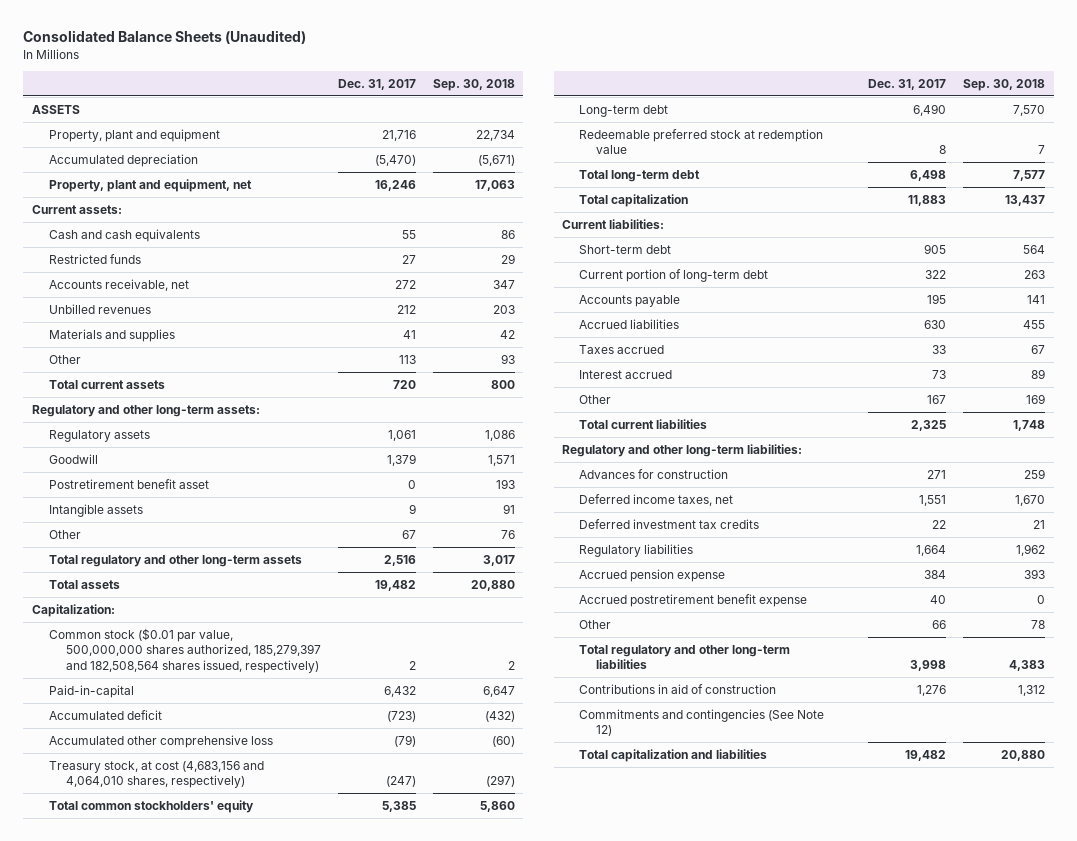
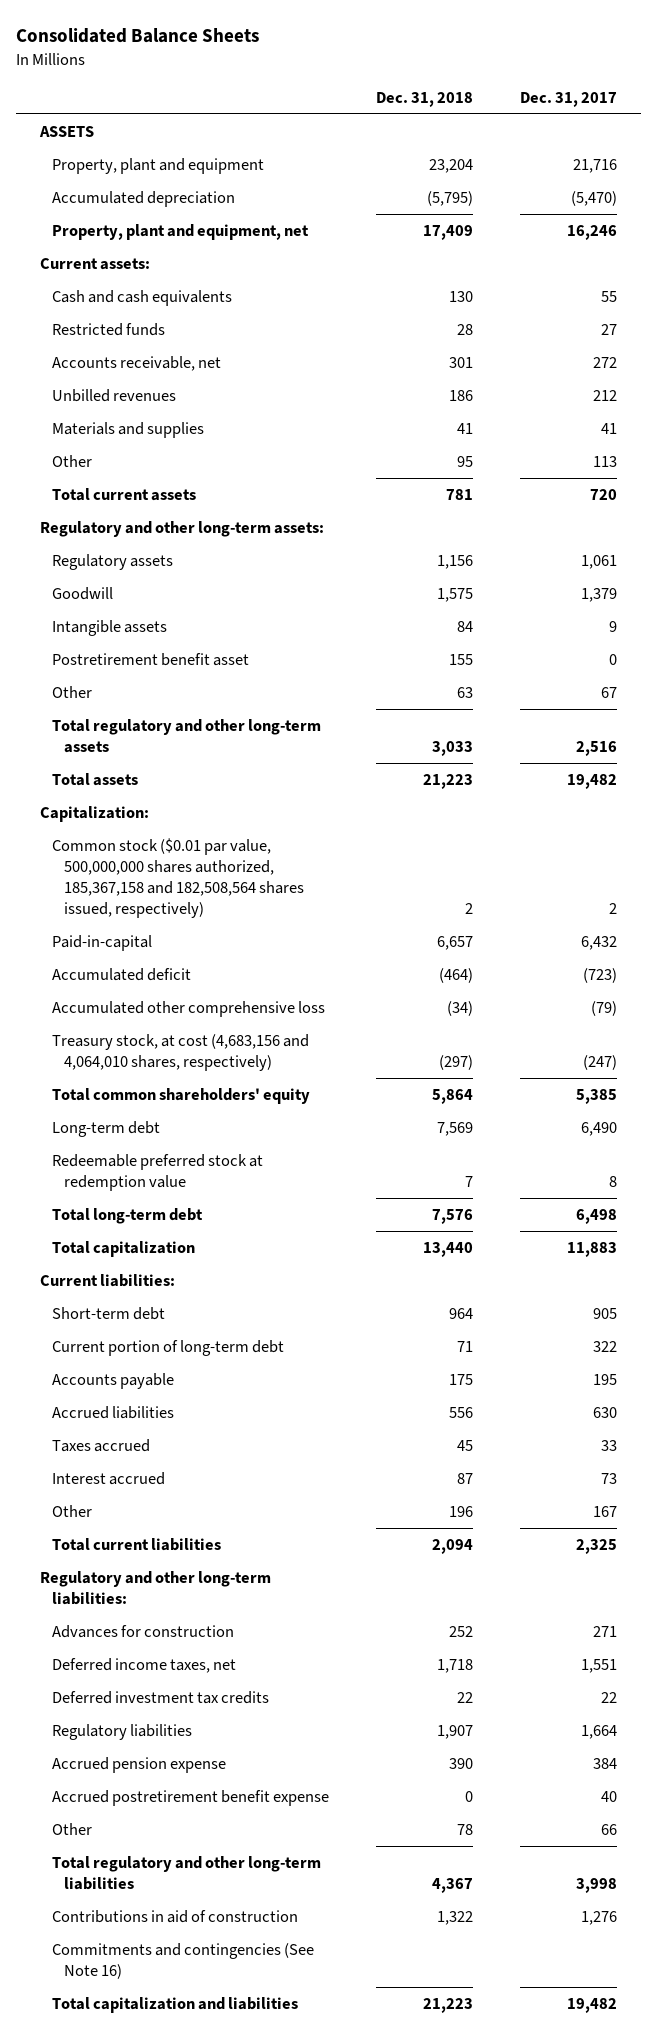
[23,30,307,45] Consolidated Balance Sheets (Unaudited) -> [16,28,260,44] Consolidated Balance Sheets
[432,78,515,91] Sep. 30, 2018 -> none
none -> [375,92,473,108] Dec. 31, 2018
[48,478,209,489] Postretirement benefit asset -> [51,652,249,666] Postretirement benefit asset
[48,627,321,673] Common stock ($0.01 par value, 500,000,000 shares authorized, 185,279,397 and 182,508,564 shares issued, respectively) -> [51,837,305,918] Common stock ($0.01 par value, 500,000,000 shares authorized, 185,367,158 and 182,508,564 shares issued, respectively)
[48,799,254,813] Total common stockholders' equity -> [51,1087,310,1104] Total common shareholders' equity
[579,708,825,737] Commitments and contingencies (See Note 12) -> [51,1942,314,1979] Commitments and contingencies (See Note 16)

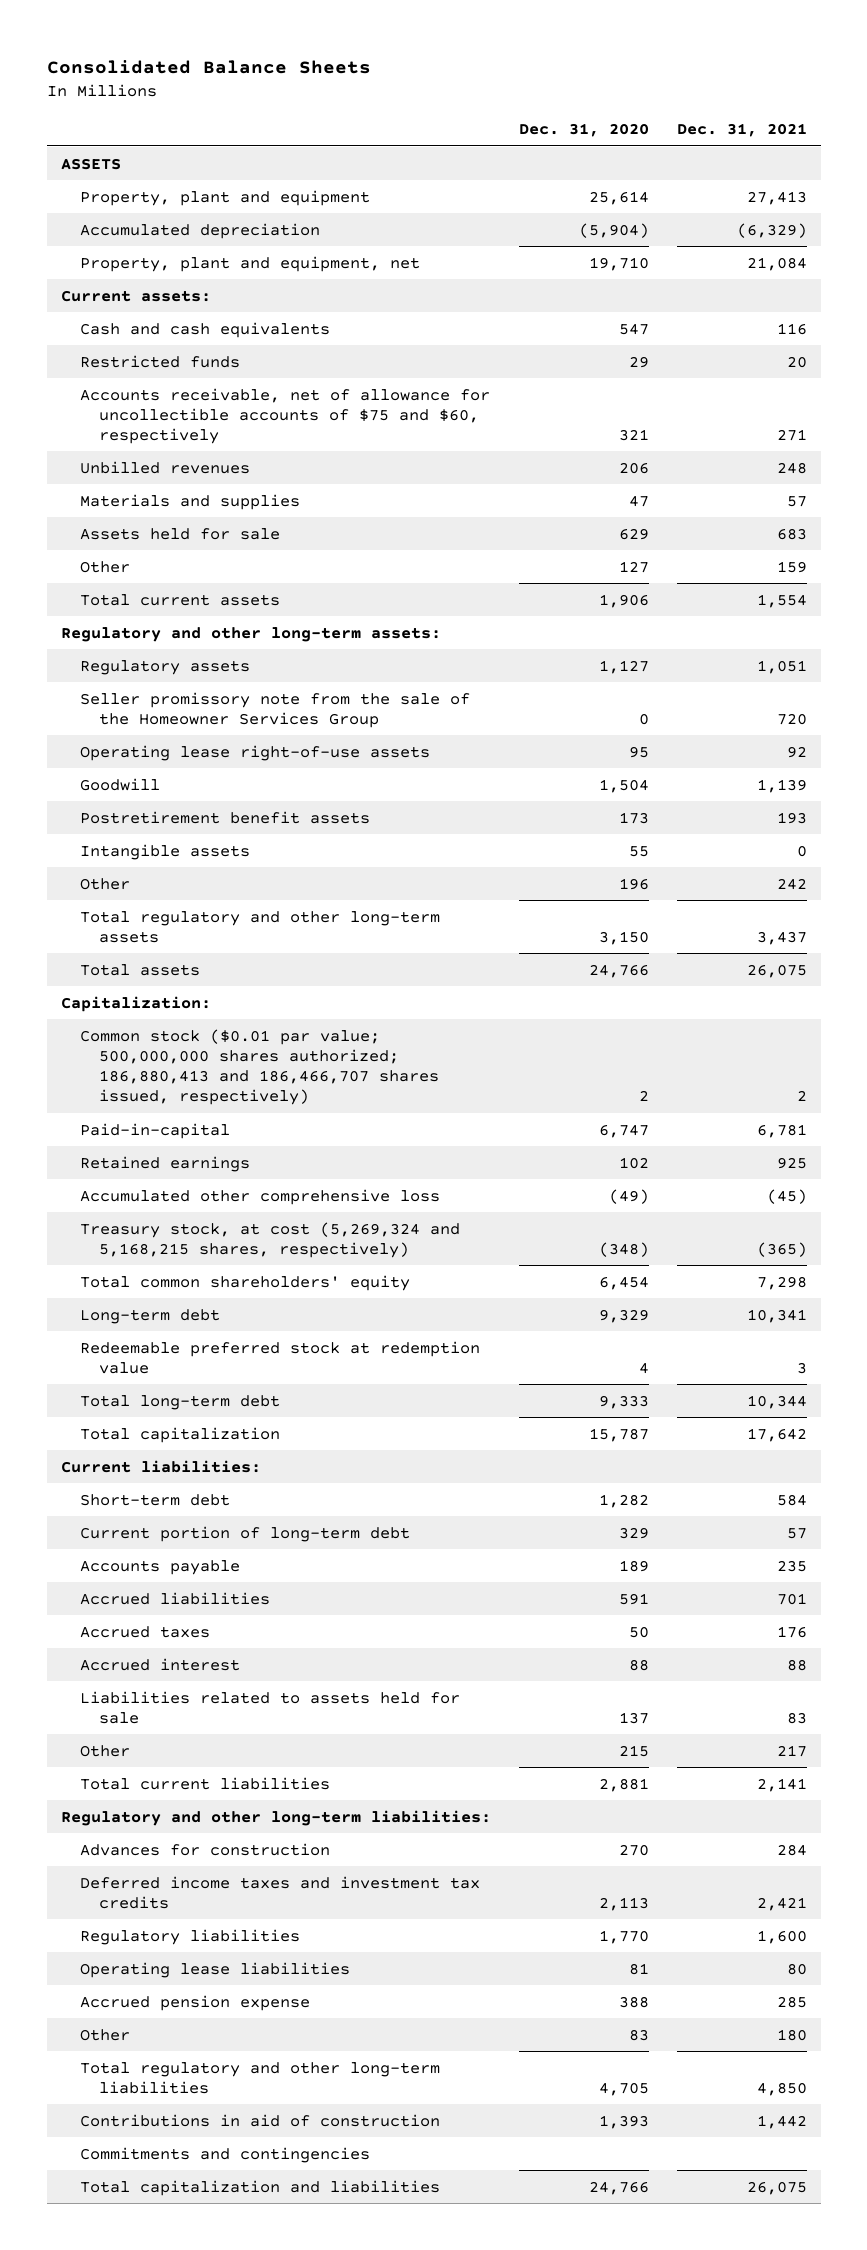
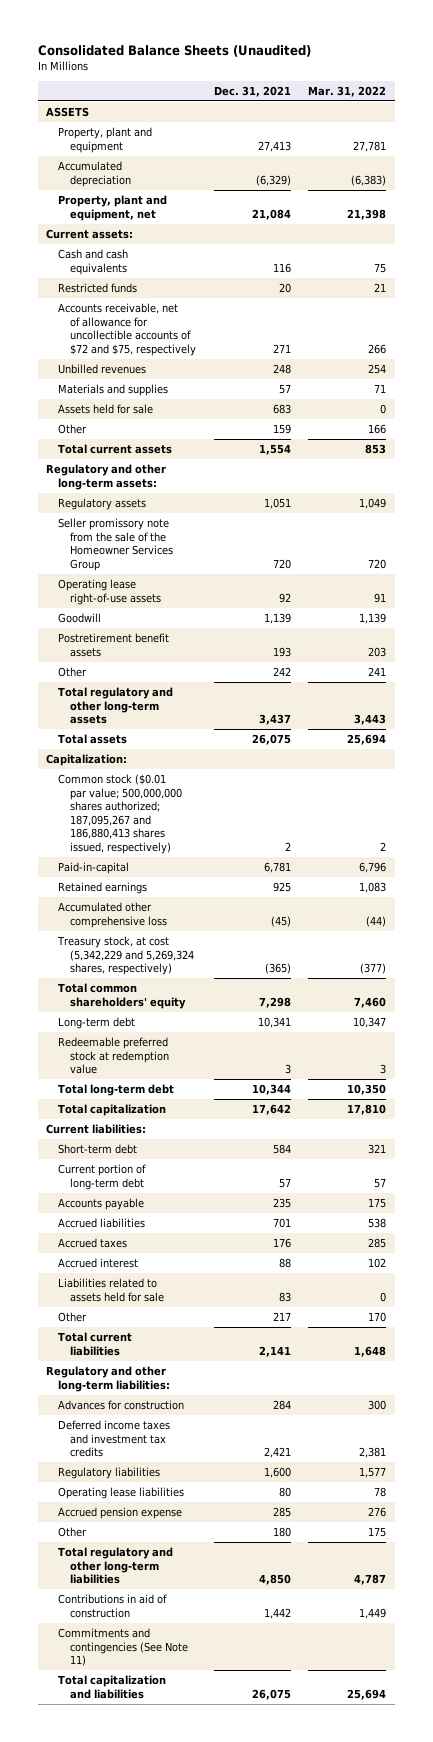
[46,59,371,74] Consolidated Balance Sheets -> [37,44,311,57] Consolidated Balance Sheets (Unaudited)
[518,123,649,138] Dec. 31, 2020 -> none
none -> [308,85,387,97] Mar. 31, 2022
[79,387,490,444] Accounts receivable, net of allowance for uncollectible accounts of $75 and $60, respectively -> [58,303,196,356] Accounts receivable, net of allowance for uncollectible accounts of $72 and $75, respectively
[79,843,250,860] Intangible assets -> none
[79,1028,440,1105] Common stock ($0.01 par value; 500,000,000 shares authorized; 186,880,413 and 186,466,707 shares issued, respectively) -> [58,774,182,854] Common stock ($0.01 par value; 500,000,000 shares authorized; 187,095,267 and 186,880,413 shares issued, respectively)
[79,1221,460,1258] Treasury stock, at cost (5,269,324 and 5,168,215 shares, respectively) -> [57,936,194,976] Treasury stock, at cost (5,342,229 and 5,269,324 shares, respectively)
[79,2146,370,2163] Commitments and contingencies -> [58,1628,188,1667] Commitments and contingencies (See Note 11)

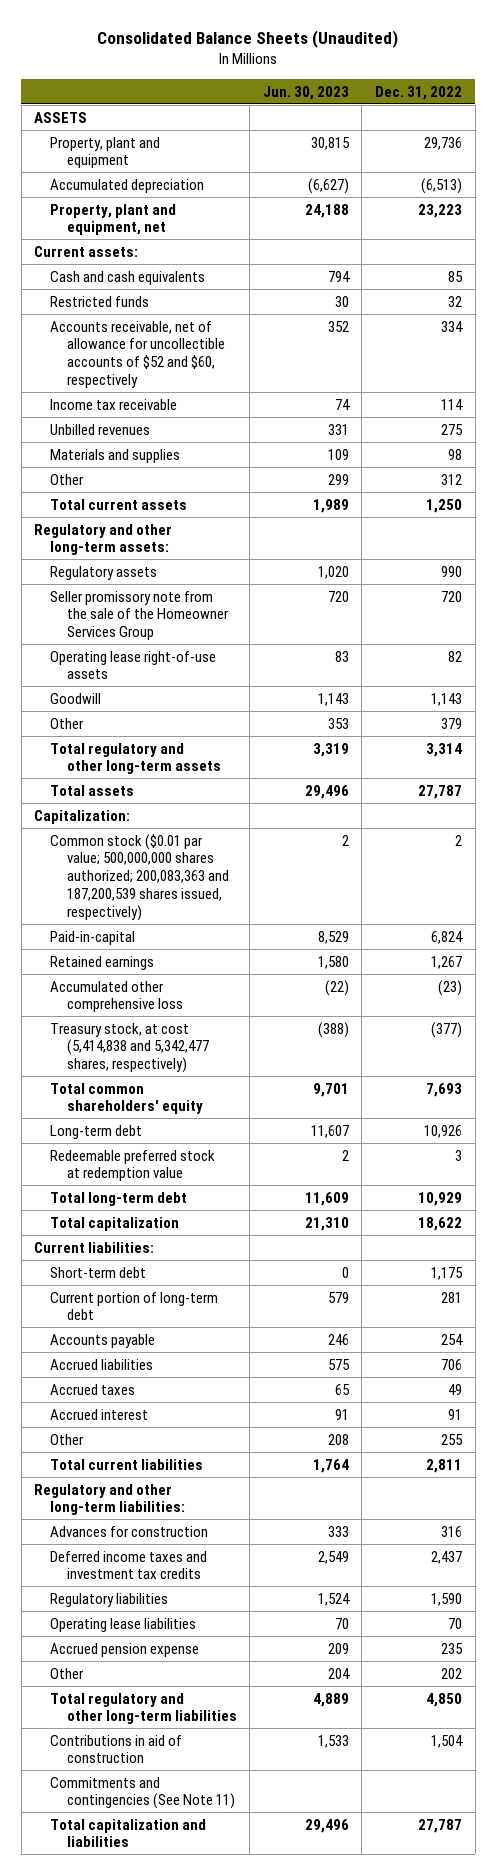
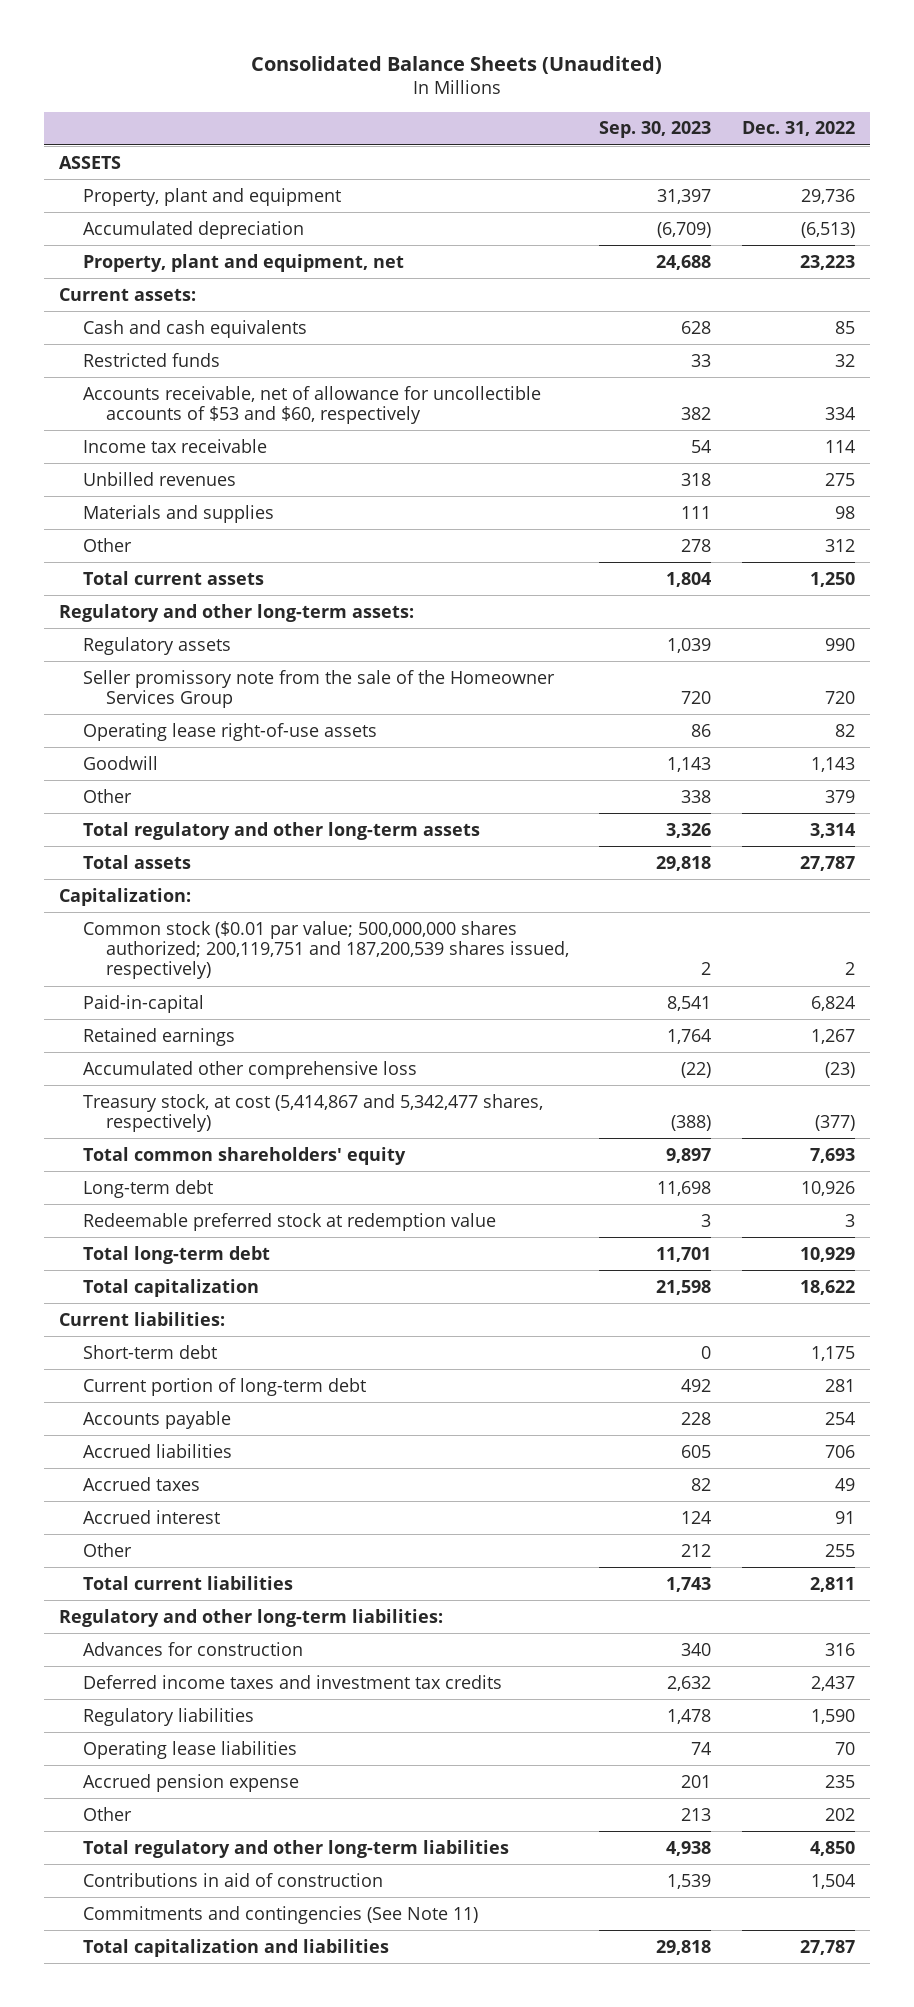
[262,85,349,100] Jun. 30, 2023 -> none
none -> [599,121,712,139] Sep. 30, 2023
[50,320,225,388] Accounts receivable, net of allowance for uncollectible accounts of $52 and $60, respectively -> [82,385,541,425] Accounts receivable, net of allowance for uncollectible accounts of $53 and $60, respectively
[50,833,229,921] Common stock ($0.01 par value; 500,000,000 shares authorized; 200,083,363 and 187,200,539 shares issued, respectively) -> [82,920,569,980] Common stock ($0.01 par value; 500,000,000 shares authorized; 200,119,751 and 187,200,539 shares issued, respectively)
[50,1022,209,1074] Treasury stock, at cost (5,414,838 and 5,342,477 shares, respectively) -> [82,1093,543,1133] Treasury stock, at cost (5,414,867 and 5,342,477 shares, respectively)

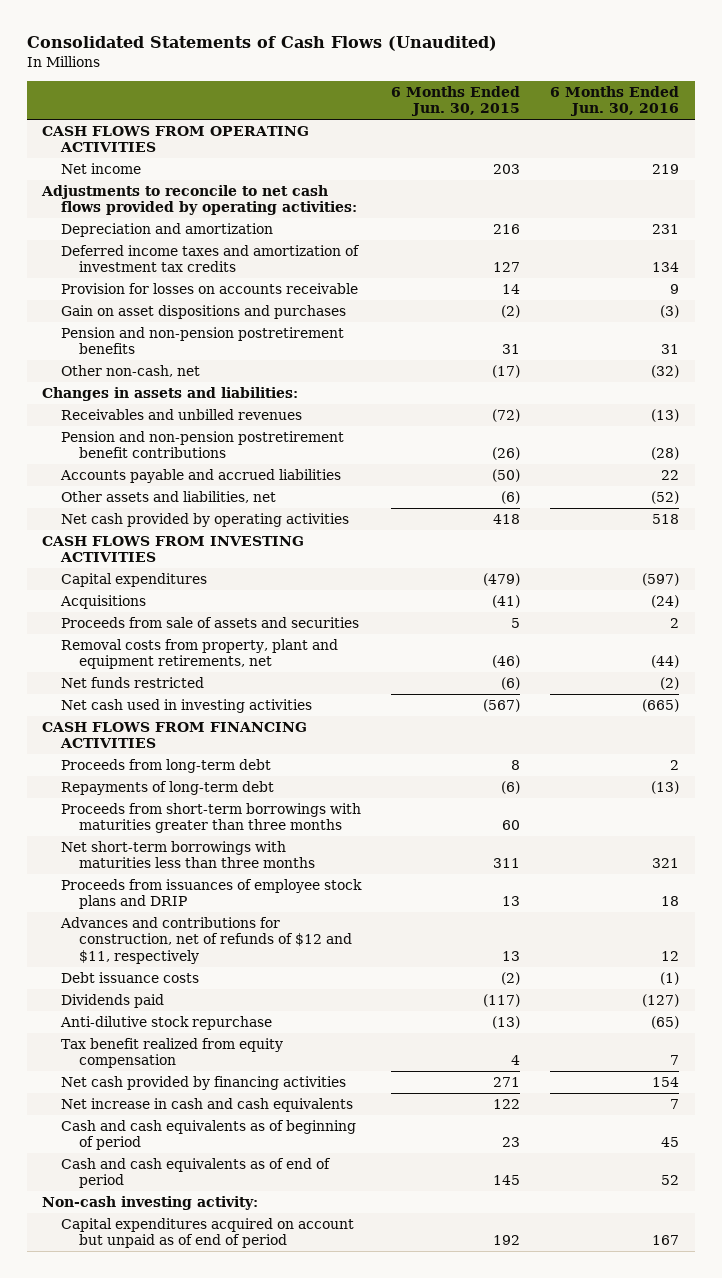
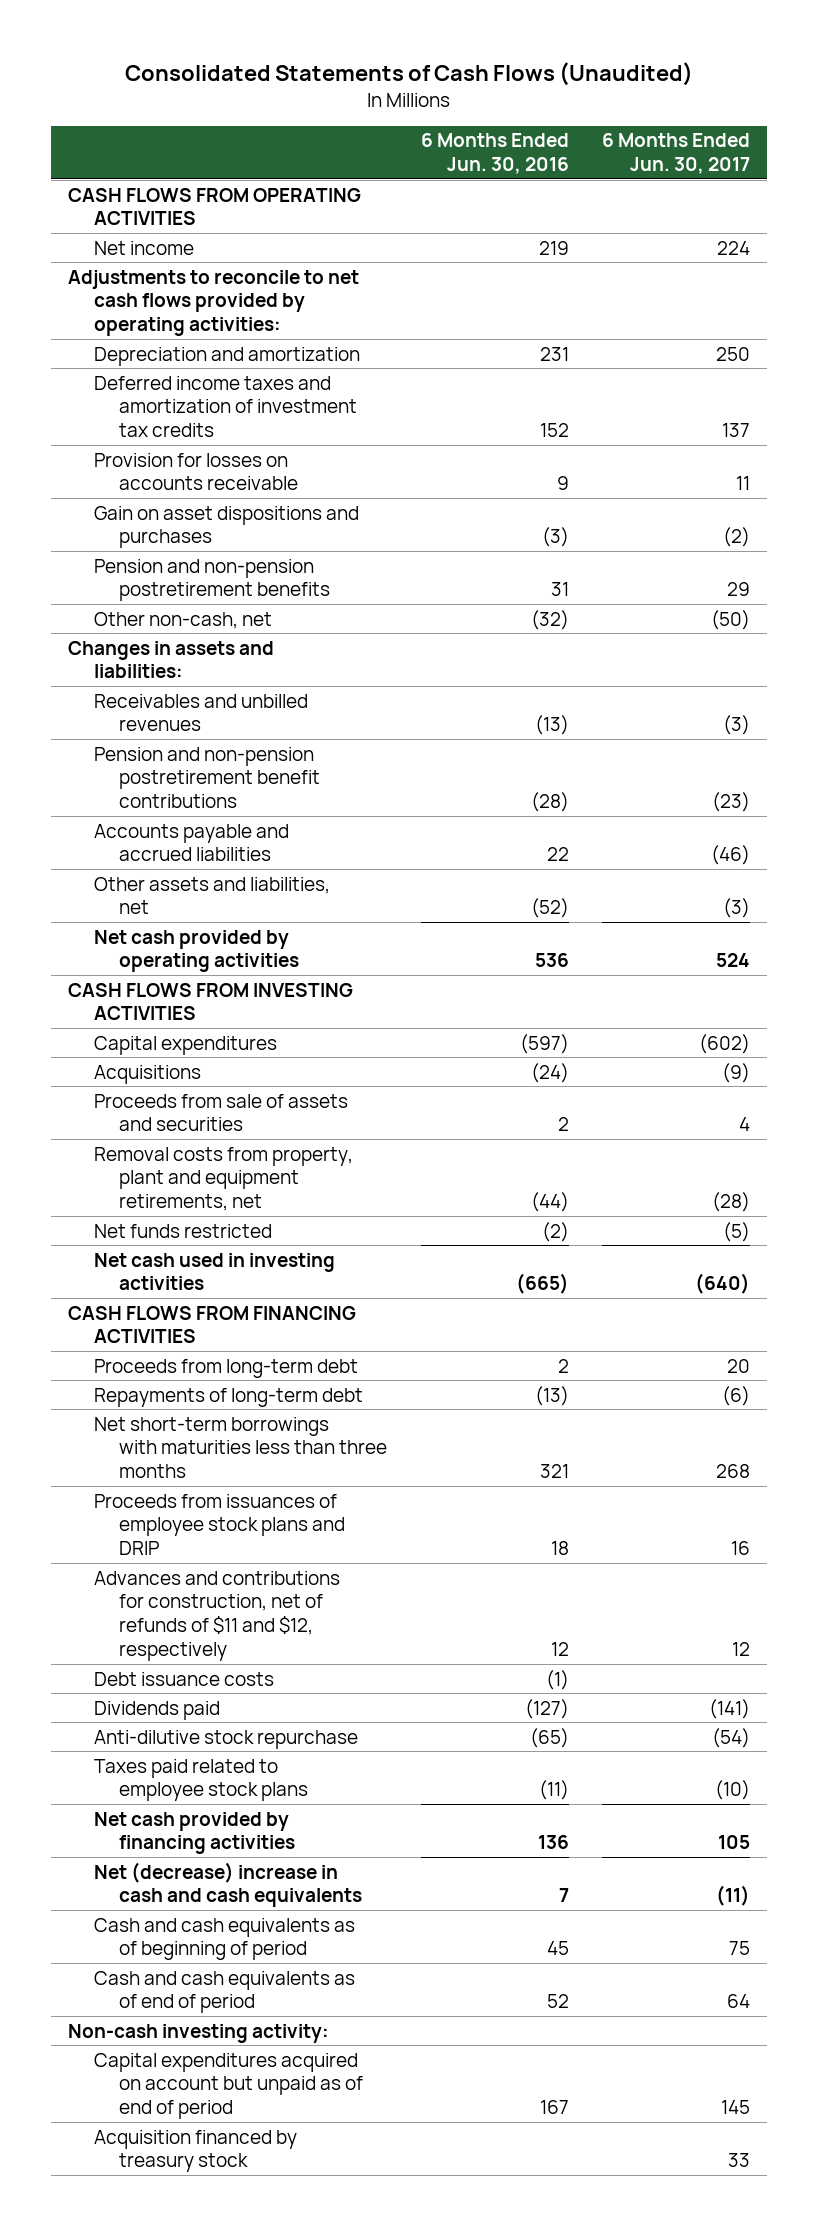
[391,85,521,116] 6 Months Ended Jun. 30, 2015 -> none
none -> [602,133,751,175] 6 Months Ended Jun. 30, 2017
[652,262,680,273] 134 -> [539,423,569,438] 152
[652,514,680,525] 518 -> [534,953,569,968] 536
[60,803,361,834] Proceeds from short-term borrowings with maturities greater than three months -> none
[59,917,353,964] Advances and contributions for construction, net of refunds of $12 and $11, respectively -> [93,1570,340,1661] Advances and contributions for construction, net of refunds of $11 and $12, respectively
[60,1038,283,1069] Tax benefit realized from equity compensation -> none
none -> [93,1758,308,1802] Taxes paid related to employee stock plans
[652,1077,680,1088] 154 -> [537,1835,569,1850] 136
[60,1098,353,1113] Net increase in cash and cash equivalents -> [93,1861,362,1908] Net (decrease) increase in cash and cash equivalents
none -> [93,2129,297,2173] Acquisition financed by treasury stock

